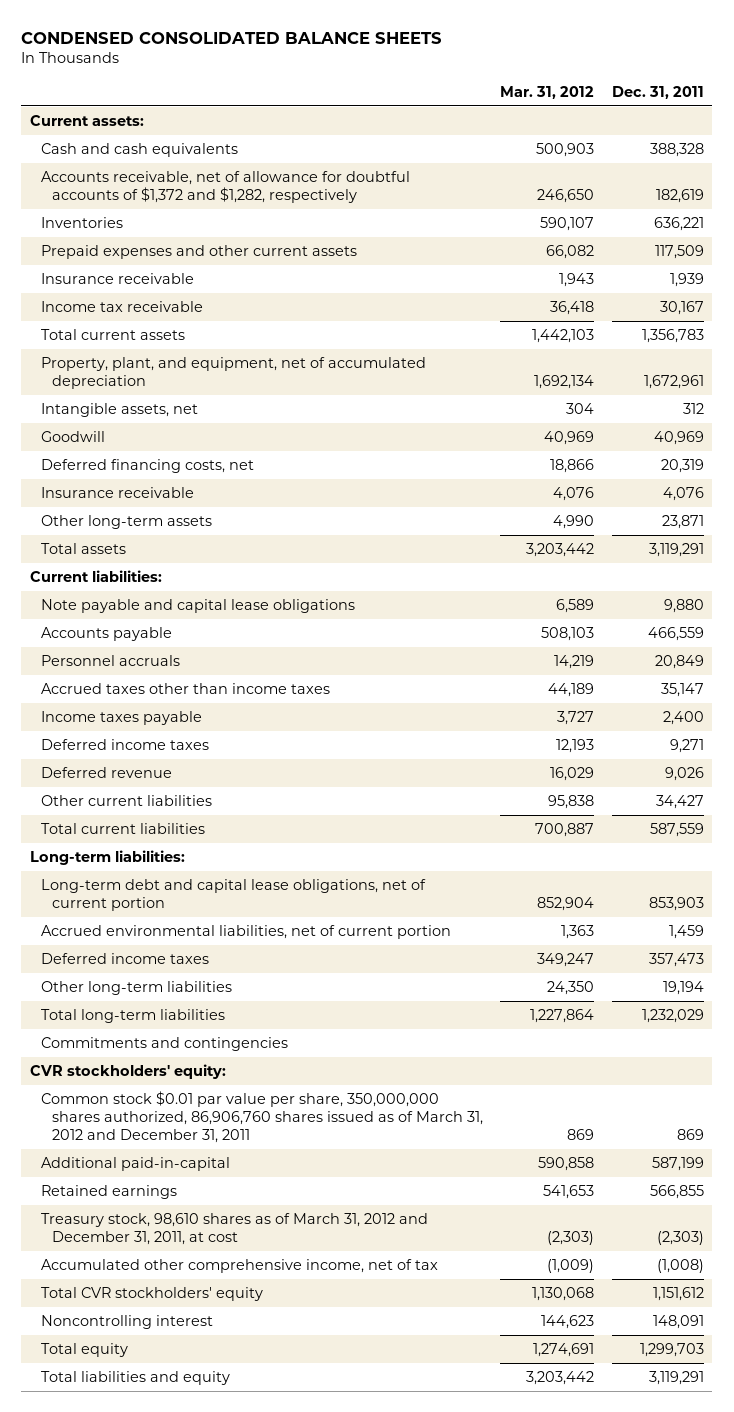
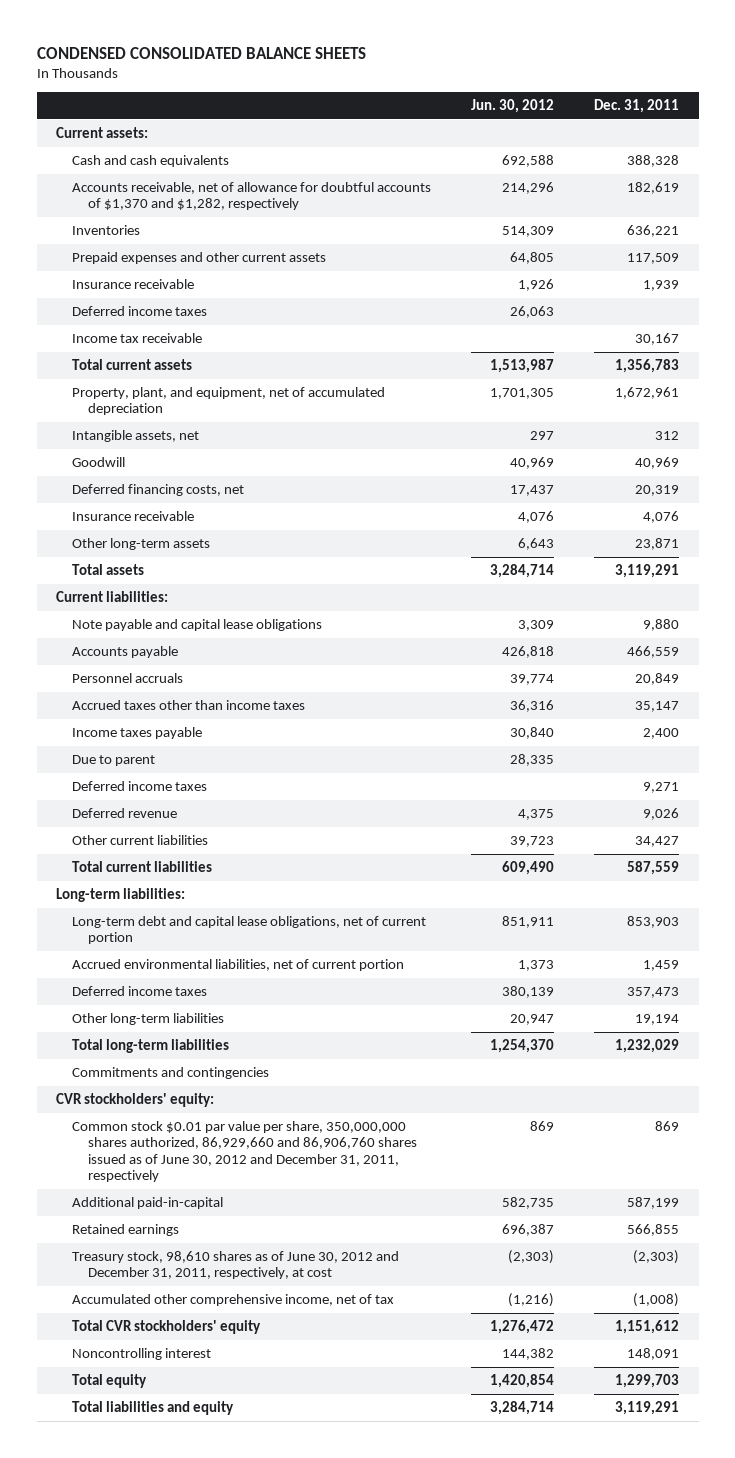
[500,85,595,99] Mar. 31, 2012 -> none
none -> [470,99,554,114] Jun. 30, 2012
[41,171,411,204] Accounts receivable, net of allowance for doubtful accounts of $1,372 and $1,282, respectively -> [72,181,432,211] Accounts receivable, net of allowance for doubtful accounts of $1,370 and $1,282, respectively
none -> [72,305,208,316] Deferred income taxes
none -> [72,754,156,766] Due to parent
[41,1091,483,1144] Common stock $0.01 par value per share, 350,000,000 shares authorized, 86,906,760 shares issued as of March 31, 2012 and December 31, 2011 -> [72,1120,417,1183] Common stock $0.01 par value per share, 350,000,000 shares authorized, 86,929,660 and 86,906,760 shares issued as of June 30, 2012 and December 31, 2011, respectively
[41,1213,429,1246] Treasury stock, 98,610 shares as of March 31, 2012 and December 31, 2011, at cost -> [72,1250,400,1280] Treasury stock, 98,610 shares as of June 30, 2012 and December 31, 2011, respectively, at cost

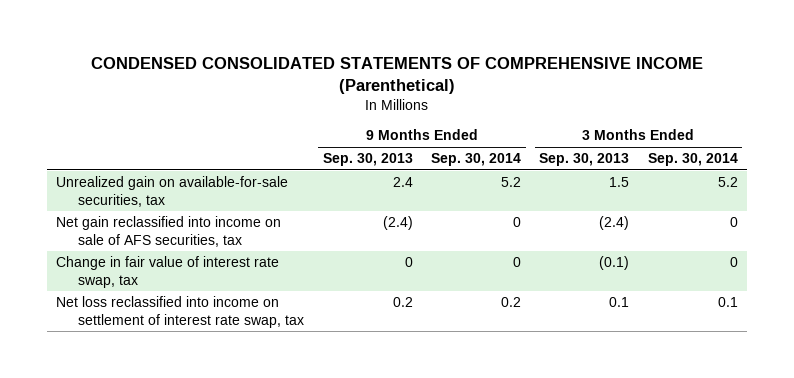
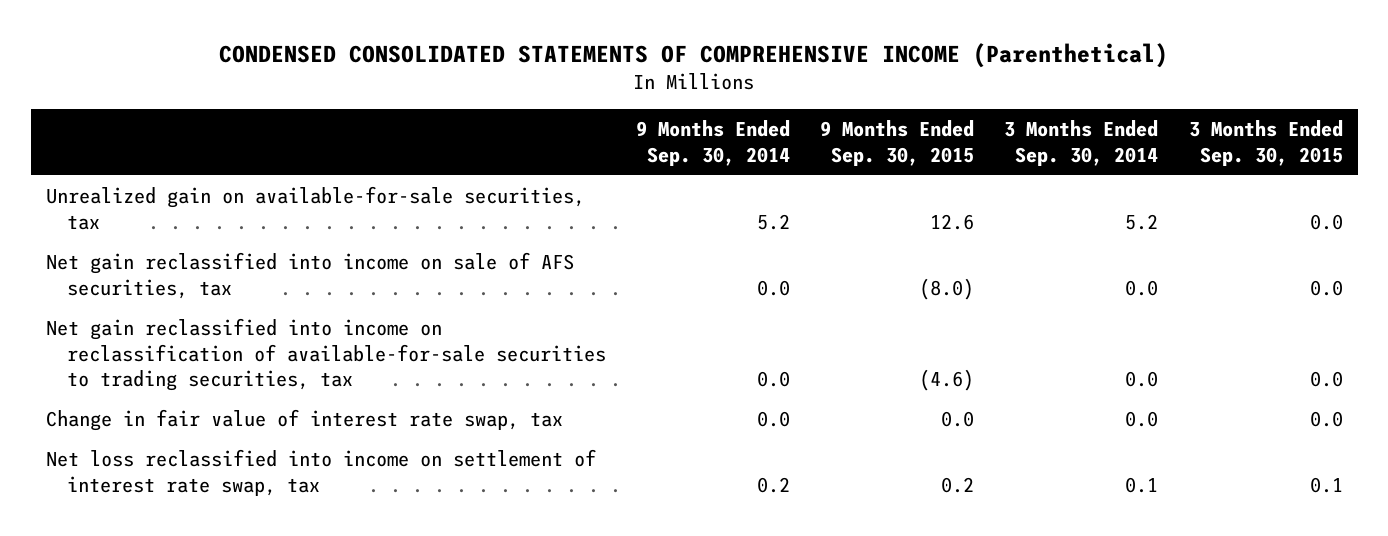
[322,153,413,167] Sep. 30, 2013 -> none
[539,153,630,167] Sep. 30, 2013 -> none
none -> [820,120,975,166] 9 Months Ended Sep. 30, 2015
none -> [1188,120,1343,166] 3 Months Ended Sep. 30, 2015
[512,217,521,228] 0 -> [756,279,790,296] 0.0
[729,217,738,228] 0 -> [1125,279,1159,296] 0.0
none -> [45,318,606,392] Net gain reclassified into income on reclassification of available-for-sale securities to trading securities, tax
[512,257,521,268] 0 -> [756,411,790,428] 0.0
[729,257,738,268] 0 -> [1125,411,1159,428] 0.0

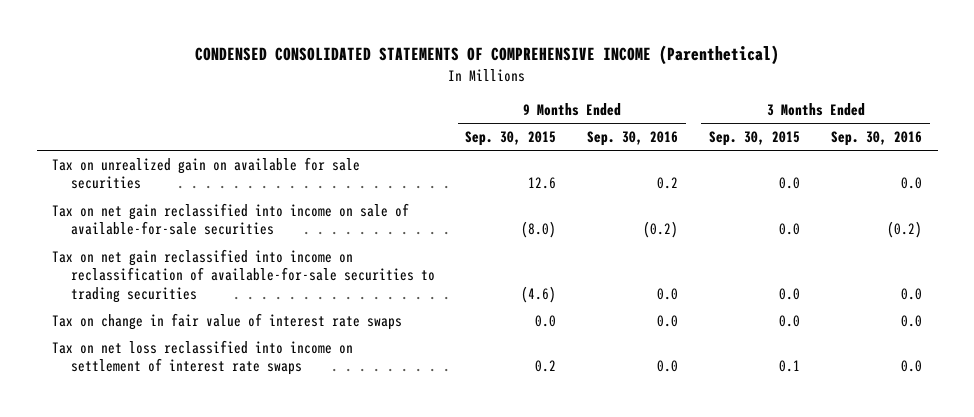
[635,120,790,166] 9 Months Ended Sep. 30, 2014 -> none
[1004,120,1159,166] 3 Months Ended Sep. 30, 2014 -> none
none -> [587,131,679,147] Sep. 30, 2016
none -> [831,131,923,147] Sep. 30, 2016
[45,186,585,230] Unrealized gain on available-for-sale securities, tax -> [52,156,361,190] Tax on unrealized gain on available for sale securities
[45,252,574,299] Net gain reclassified into income on sale of AFS securities, tax -> [52,202,410,236] Tax on net gain reclassified into income on sale of available-for-sale securities
[45,318,606,392] Net gain reclassified into income on reclassification of available-for-sale securities to trading securities, tax -> [52,248,435,303] Tax on net gain reclassified into income on reclassification of available-for-sale securities to trading securities
[45,409,563,432] Change in fair value of interest rate swap, tax -> [52,312,403,330] Tax on change in fair value of interest rate swaps
[45,449,596,496] Net loss reclassified into income on settlement of interest rate swap, tax -> [52,339,354,376] Tax on net loss reclassified into income on settlement of interest rate swaps

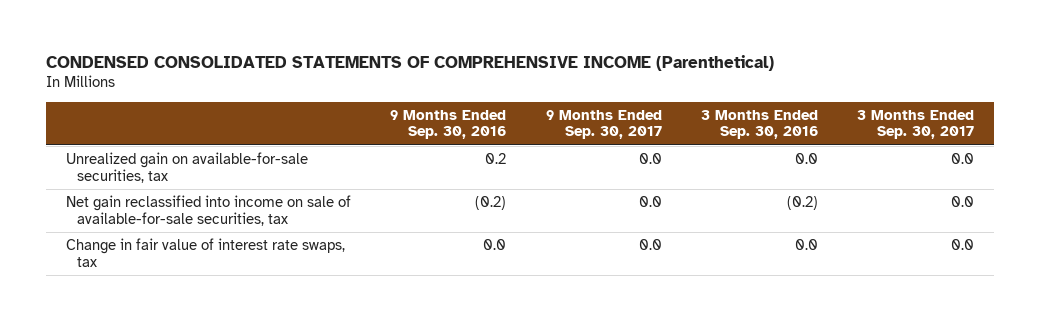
[465,131,557,147] Sep. 30, 2015 -> none
[709,131,801,147] Sep. 30, 2015 -> none
none -> [545,109,662,140] 9 Months Ended Sep. 30, 2017
none -> [857,109,975,140] 3 Months Ended Sep. 30, 2017
[52,248,435,303] Tax on net gain reclassified into income on reclassification of available-for-sale securities to trading securities -> none
[52,312,403,330] Tax on change in fair value of interest rate swaps -> none
[52,156,361,190] Tax on unrealized gain on available for sale securities -> [65,152,308,183] Unrealized gain on available-for-sale securities, tax
[52,202,410,236] Tax on net gain reclassified into income on sale of available-for-sale securities -> [65,195,351,226] Net gain reclassified into income on sale of available-for-sale securities, tax
[52,339,354,376] Tax on net loss reclassified into income on settlement of interest rate swaps -> [65,238,345,267] Change in fair value of interest rate swaps, tax

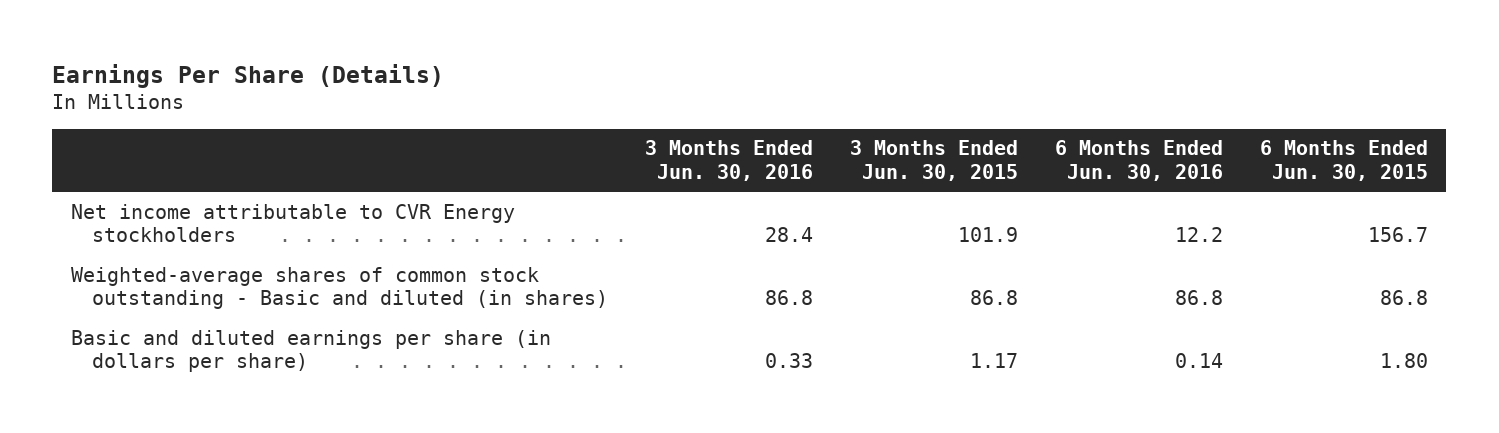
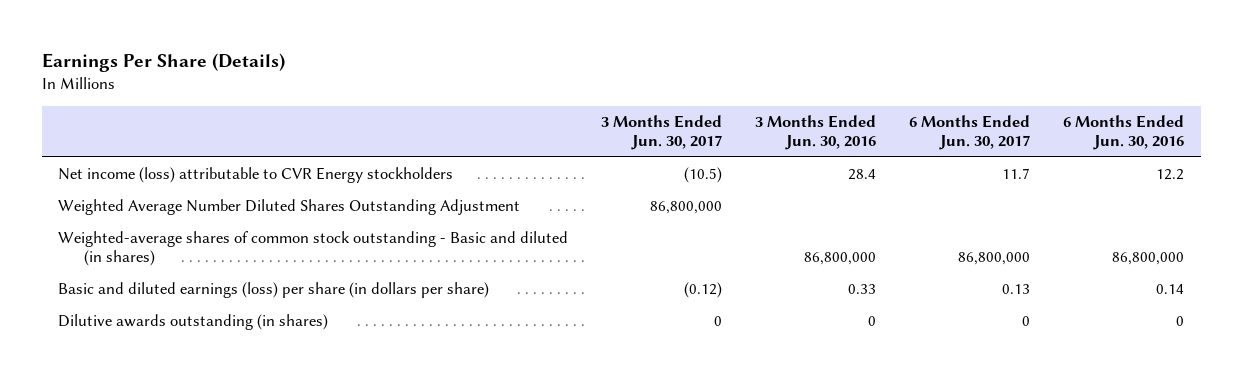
[850,140,1019,181] 3 Months Ended Jun. 30, 2015 -> none
[1259,140,1428,181] 6 Months Ended Jun. 30, 2015 -> none
none -> [601,114,723,151] 3 Months Ended Jun. 30, 2017
none -> [909,114,1031,151] 6 Months Ended Jun. 30, 2017
[70,203,515,243] Net income attributable to CVR Energy stockholders -> [58,167,454,184] Net income (loss) attributable to CVR Energy stockholders
none -> [58,199,521,216] Weighted Average Number Diluted Shares Outstanding Adjustment
[765,290,814,306] 86.8 -> [804,252,877,266] 86,800,000
[1174,290,1223,306] 86.8 -> [1112,252,1185,266] 86,800,000
[70,329,551,373] Basic and diluted earnings per share (in dollars per share) -> [58,282,490,299] Basic and diluted earnings (loss) per share (in dollars per share)
none -> [58,314,329,331] Dilutive awards outstanding (in shares)

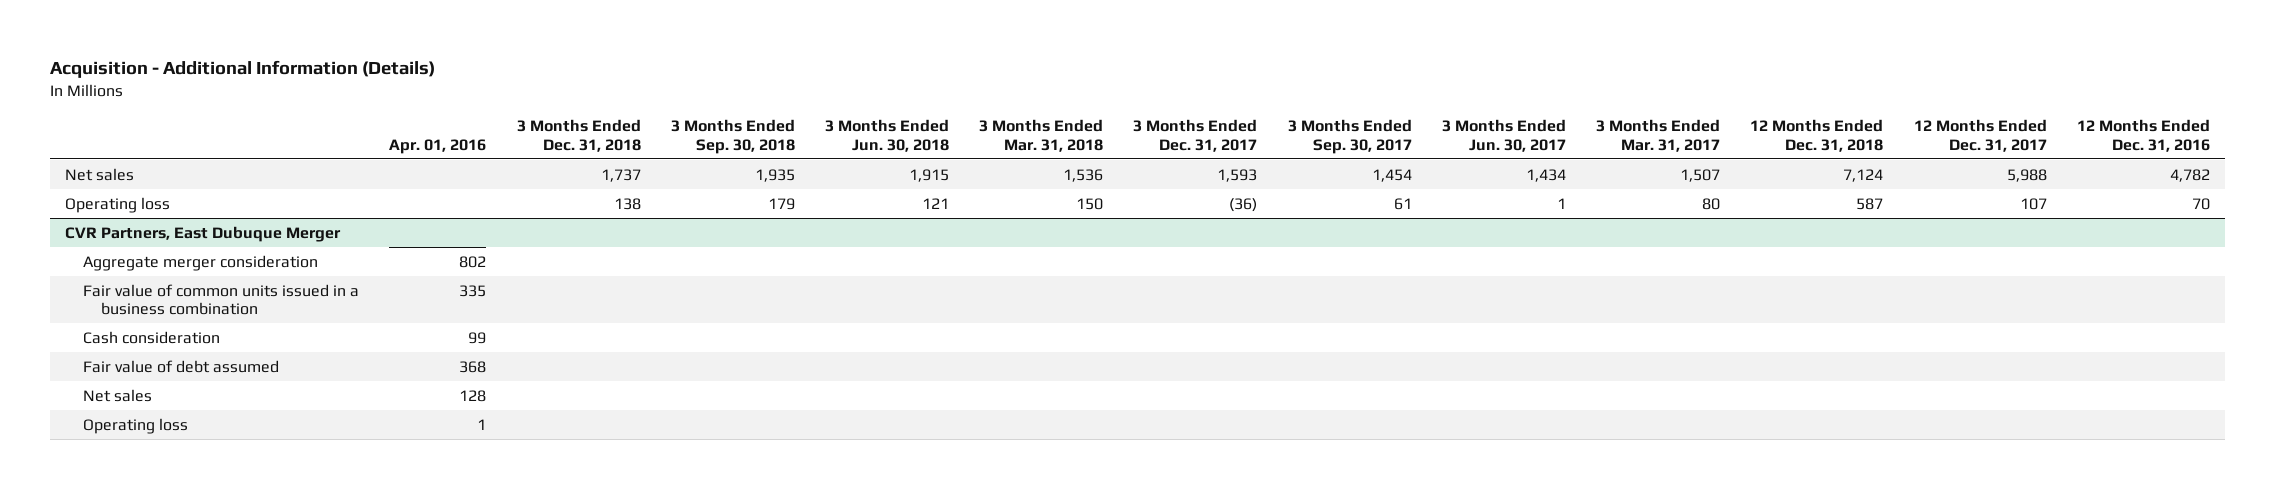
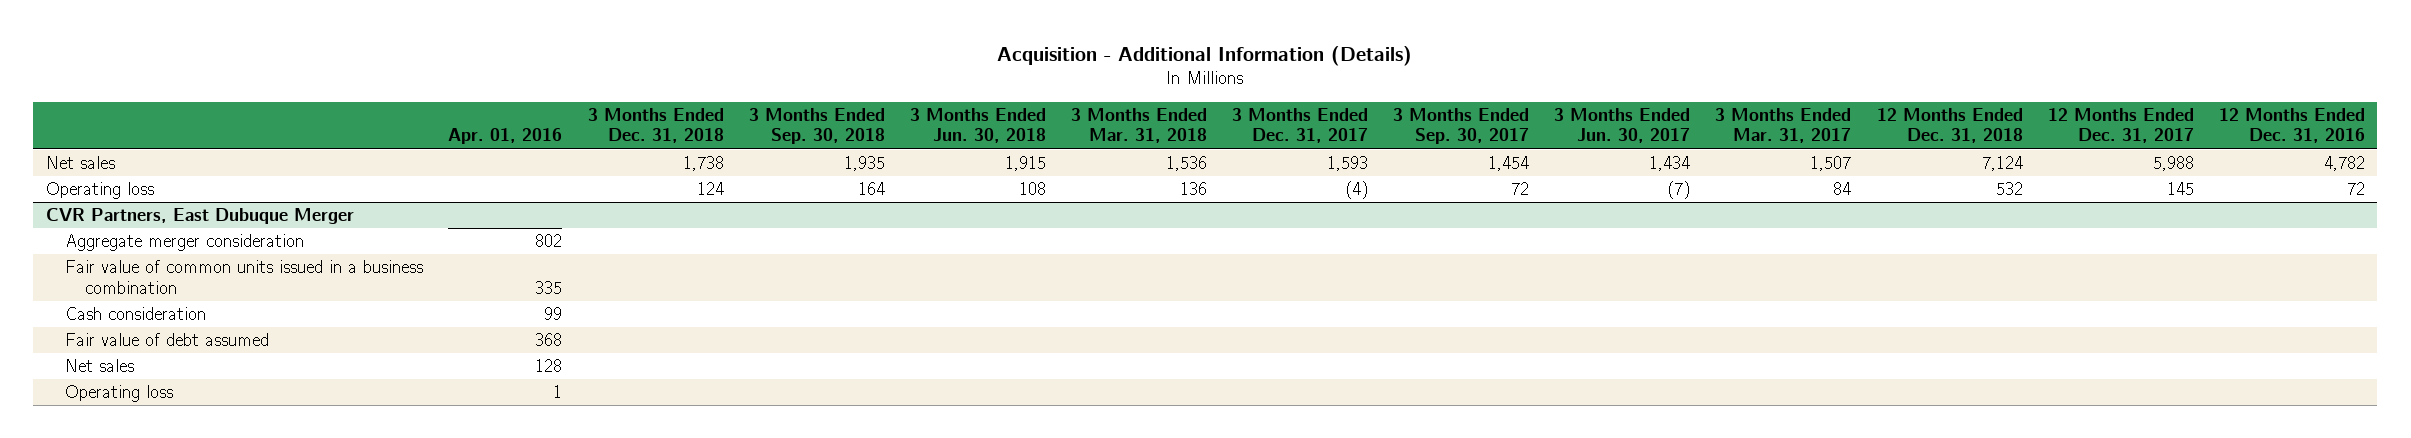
[600,168,641,182] 1,737 -> [682,156,724,172] 1,738
[613,197,641,210] 138 -> [696,182,724,196] 124
[767,197,795,210] 179 -> [857,182,885,196] 164
[922,197,950,209] 121 -> [1018,182,1046,196] 108
[1076,197,1104,210] 150 -> [1179,182,1207,196] 136
[1229,197,1258,212] (36) -> [1345,181,1369,200] (4)
[1393,197,1412,210] 61 -> [1511,182,1530,196] 72
[1556,197,1566,209] 1 -> [1667,181,1691,200] (7)
[1702,197,1721,210] 80 -> [1833,182,1852,196] 84
[1856,197,1884,210] 587 -> [1995,182,2023,196] 532
[2019,197,2047,210] 107 -> [2166,182,2194,196] 145
[2191,197,2210,210] 70 -> [2346,182,2365,196] 72

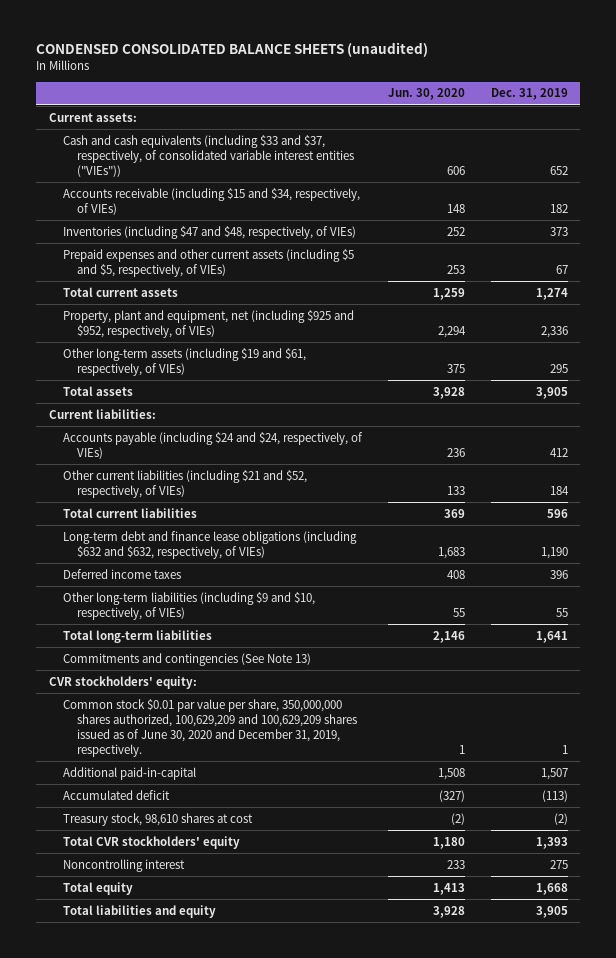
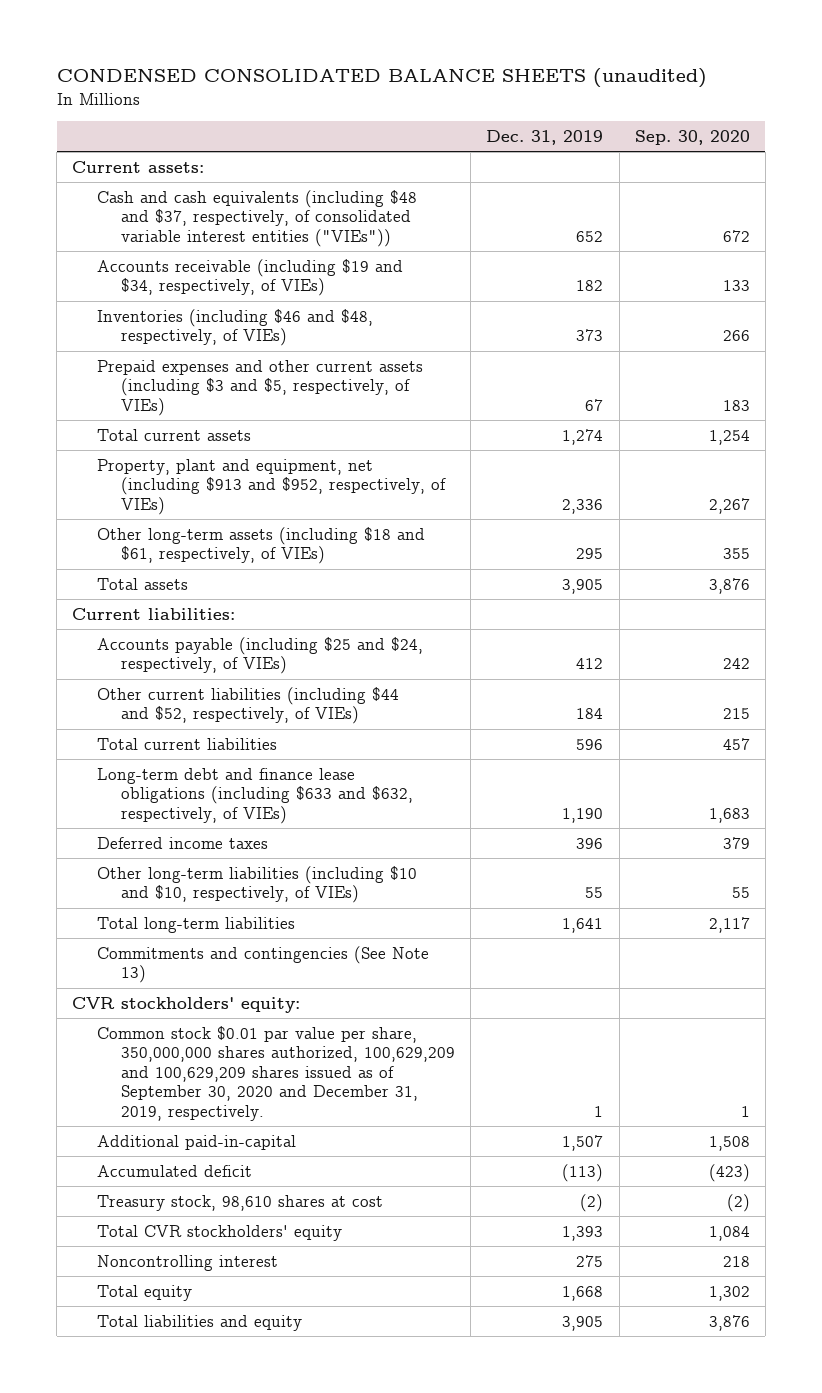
[387,88,465,101] Jun. 30, 2020 -> none
none -> [634,129,750,145] Sep. 30, 2020
[63,134,355,177] Cash and cash equivalents (including $33 and $37, respectively, of consolidated variable interest entities ("VIEs")) -> [96,189,417,247] Cash and cash equivalents (including $48 and $37, respectively, of consolidated variable interest entities ("VIEs"))
[63,187,361,215] Accounts receivable (including $15 and $34, respectively, of VIEs) -> [96,258,403,297] Accounts receivable (including $19 and $34, respectively, of VIEs)
[63,225,357,239] Inventories (including $47 and $48, respectively, of VIEs) -> [96,308,373,347] Inventories (including $46 and $48, respectively, of VIEs)
[63,248,355,277] Prepaid expenses and other current assets (including $5 and $5, respectively, of VIEs) -> [96,359,423,416] Prepaid expenses and other current assets (including $3 and $5, respectively, of VIEs)
[63,309,355,338] Property, plant and equipment, net (including $925 and $952, respectively, of VIEs) -> [96,458,447,515] Property, plant and equipment, net (including $913 and $952, respectively, of VIEs)
[63,347,307,376] Other long-term assets (including $19 and $61, respectively, of VIEs) -> [96,526,425,565] Other long-term assets (including $18 and $61, respectively, of VIEs)
[63,431,364,459] Accounts payable (including $24 and $24, respectively, of VIEs) -> [96,636,423,675] Accounts payable (including $25 and $24, respectively, of VIEs)
[63,469,308,498] Other current liabilities (including $21 and $52, respectively, of VIEs) -> [96,686,399,725] Other current liabilities (including $44 and $52, respectively, of VIEs)
[63,530,358,559] Long-term debt and finance lease obligations (including $632 and $632, respectively, of VIEs) -> [96,767,414,824] Long-term debt and finance lease obligations (including $633 and $632, respectively, of VIEs)
[63,591,316,620] Other long-term liabilities (including $9 and $10, respectively, of VIEs) -> [96,865,417,904] Other long-term liabilities (including $10 and $10, respectively, of VIEs)
[63,698,358,757] Common stock $0.01 par value per share, 350,000,000 shares authorized, 100,629,209 and 100,629,209 shares issued as of June 30, 2020 and December 31, 2019, respectively. -> [96,1025,456,1121] Common stock $0.01 par value per share, 350,000,000 shares authorized, 100,629,209 and 100,629,209 shares issued as of September 30, 2020 and December 31, 2019, respectively.

